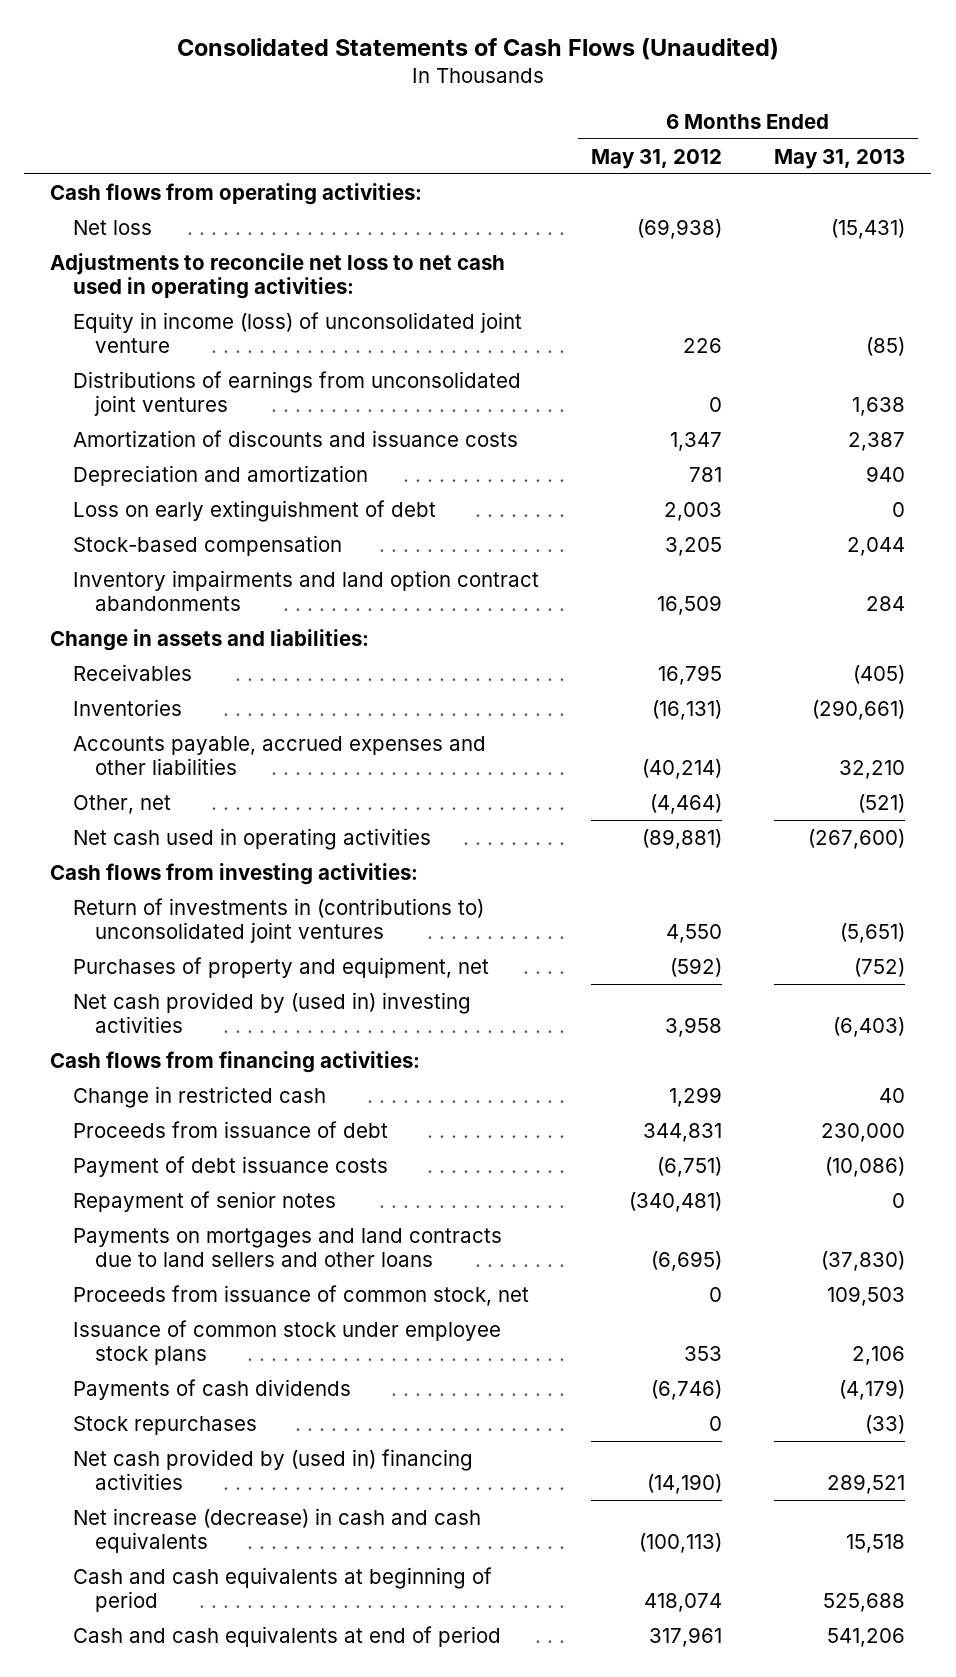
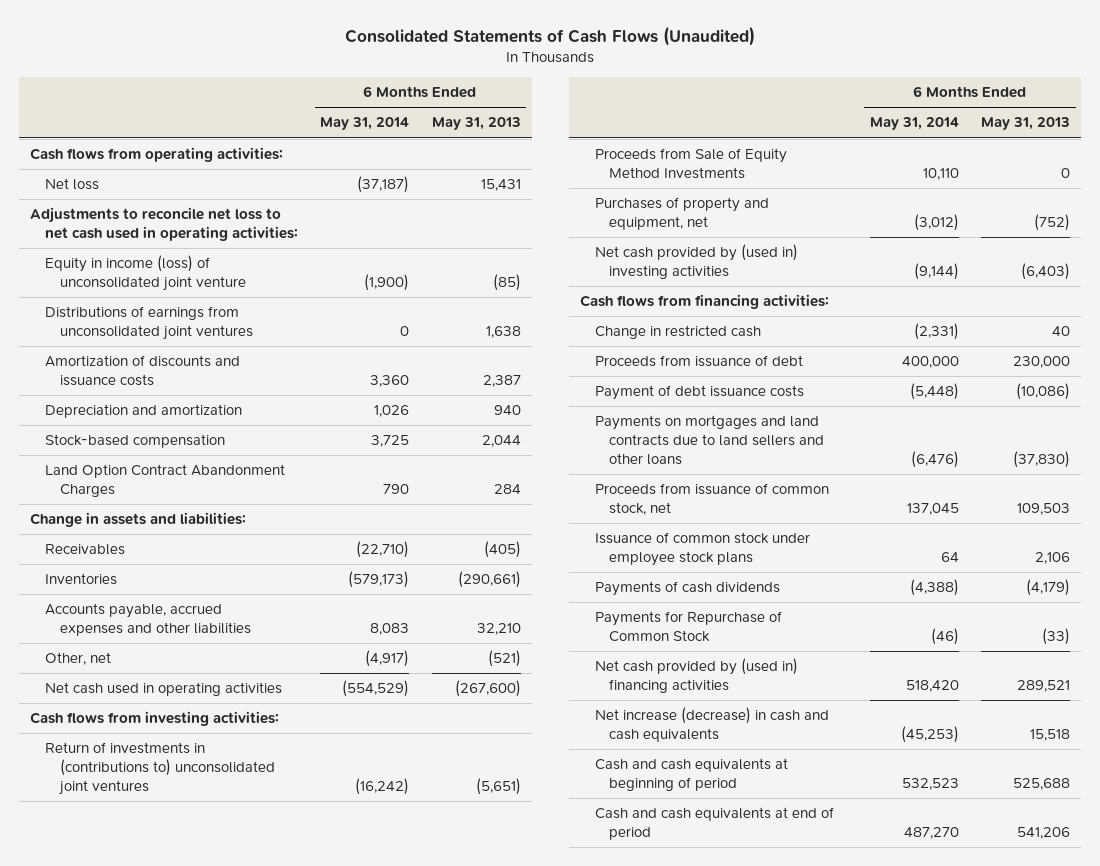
[590,148,722,169] May 31, 2012 -> none
none -> [320,117,410,131] May 31, 2014
[831,218,906,239] (15,431) -> [480,179,521,192] 15,431
[72,499,436,522] Loss on early extinguishment of debt -> none
[72,569,539,612] Inventory impairments and land option contract abandonments -> [44,464,285,498] Land Option Contract Abandonment Charges
none -> [594,148,787,180] Proceeds from Sale of Equity Method Investments
[72,1190,336,1212] Repayment of senior notes -> none
[72,1415,257,1435] Stock repurchases -> [594,611,782,643] Payments for Repurchase of Common Stock

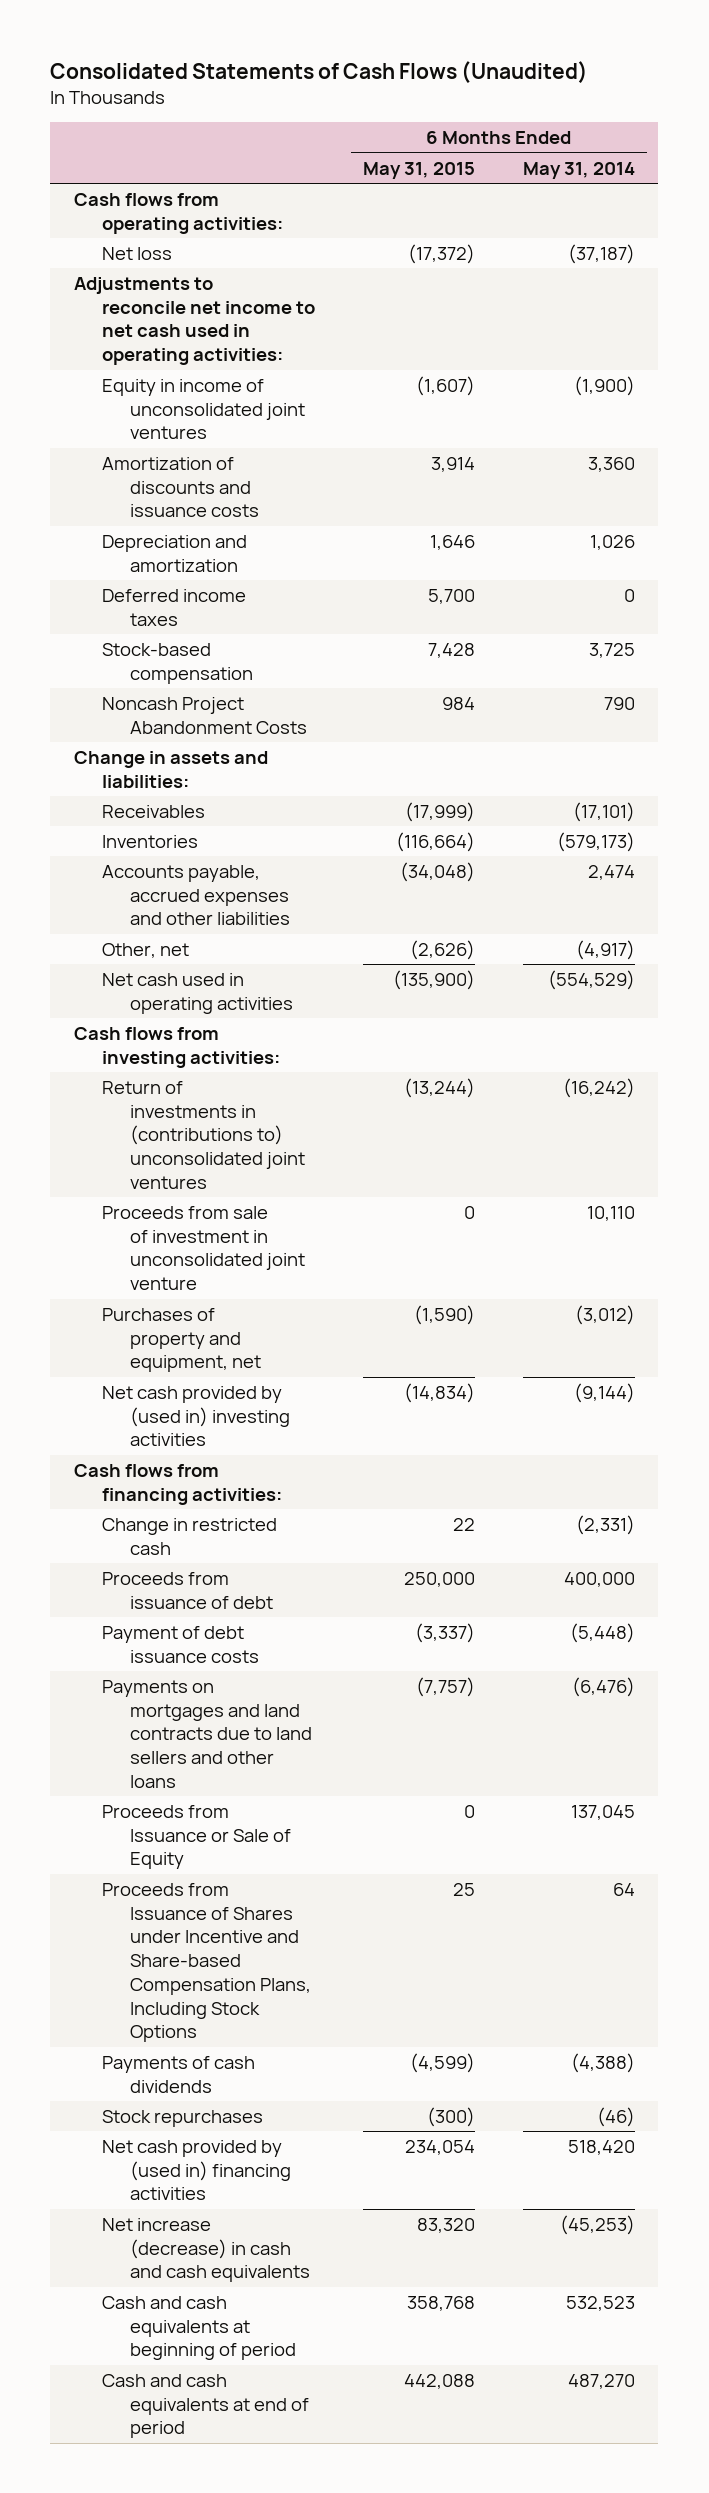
[431,117,521,131] May 31, 2013 -> none
none -> [362,161,475,179] May 31, 2015
[44,306,253,341] Distributions of earnings from unconsolidated joint ventures -> none
[30,207,298,242] Adjustments to reconcile net loss to net cash used in operating activities: -> [74,276,315,366] Adjustments to reconcile net income to net cash used in operating activities:
[44,255,246,292] Equity in income (loss) of unconsolidated joint venture -> [101,378,305,440] Equity in income of unconsolidated joint ventures
none -> [101,588,246,626] Deferred income taxes
[44,464,285,498] Land Option Contract Abandonment Charges -> none
none -> [101,696,307,734] Noncash Project Abandonment Costs
[356,541,410,559] (22,710) -> [572,801,635,822] (17,101)
[370,623,410,636] 8,083 -> [587,864,635,880] 2,474
[594,148,787,180] Proceeds from Sale of Equity Method Investments -> [101,1205,305,1291] Proceeds from sale of investment in unconsolidated joint venture
[594,483,829,516] Proceeds from issuance of common stock, net -> [101,1804,291,1870] Proceeds from Issuance or Sale of Equity
[594,532,810,567] Issuance of common stock under employee stock plans -> [101,1882,311,2043] Proceeds from Issuance of Shares under Incentive and Share-based Compensation Plans, Including Stock Options
[594,611,782,643] Payments for Repurchase of Common Stock -> [101,2109,263,2127] Stock repurchases

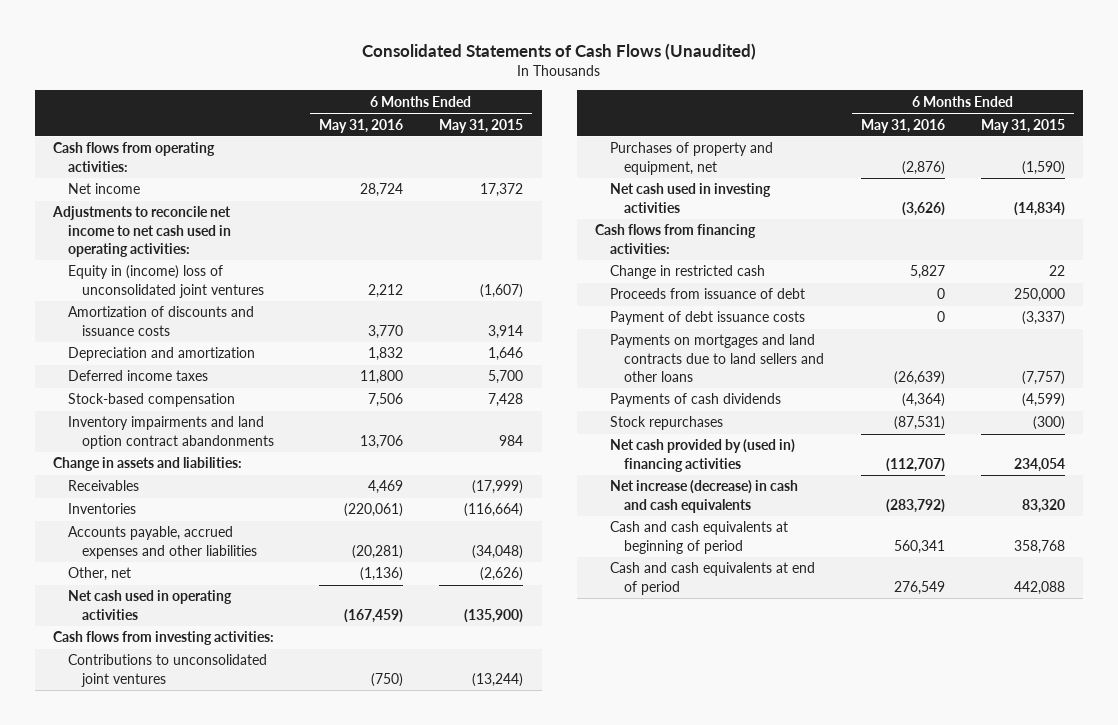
[522,161,635,179] May 31, 2014 -> none
none -> [318,118,403,133] May 31, 2016
[101,246,172,260] Net loss -> [67,183,140,195] Net income
[407,243,475,264] (17,372) -> [480,183,524,198] 17,372
[101,378,305,440] Equity in income of unconsolidated joint ventures -> [67,265,265,298] Equity in (income) loss of unconsolidated joint ventures
[101,696,307,734] Noncash Project Abandonment Costs -> [67,416,275,449] Inventory impairments and land option contract abandonments
[101,1205,305,1291] Proceeds from sale of investment in unconsolidated joint venture -> none
[101,1080,305,1189] Return of investments in (contributions to) unconsolidated joint ventures -> [67,654,267,687] Contributions to unconsolidated joint ventures
[101,1385,290,1447] Net cash provided by (used in) investing activities -> [609,183,771,213] Net cash used in investing activities
[101,1804,291,1870] Proceeds from Issuance or Sale of Equity -> none
[101,1882,311,2043] Proceeds from Issuance of Shares under Incentive and Share-based Compensation Plans, Including Stock Options -> none

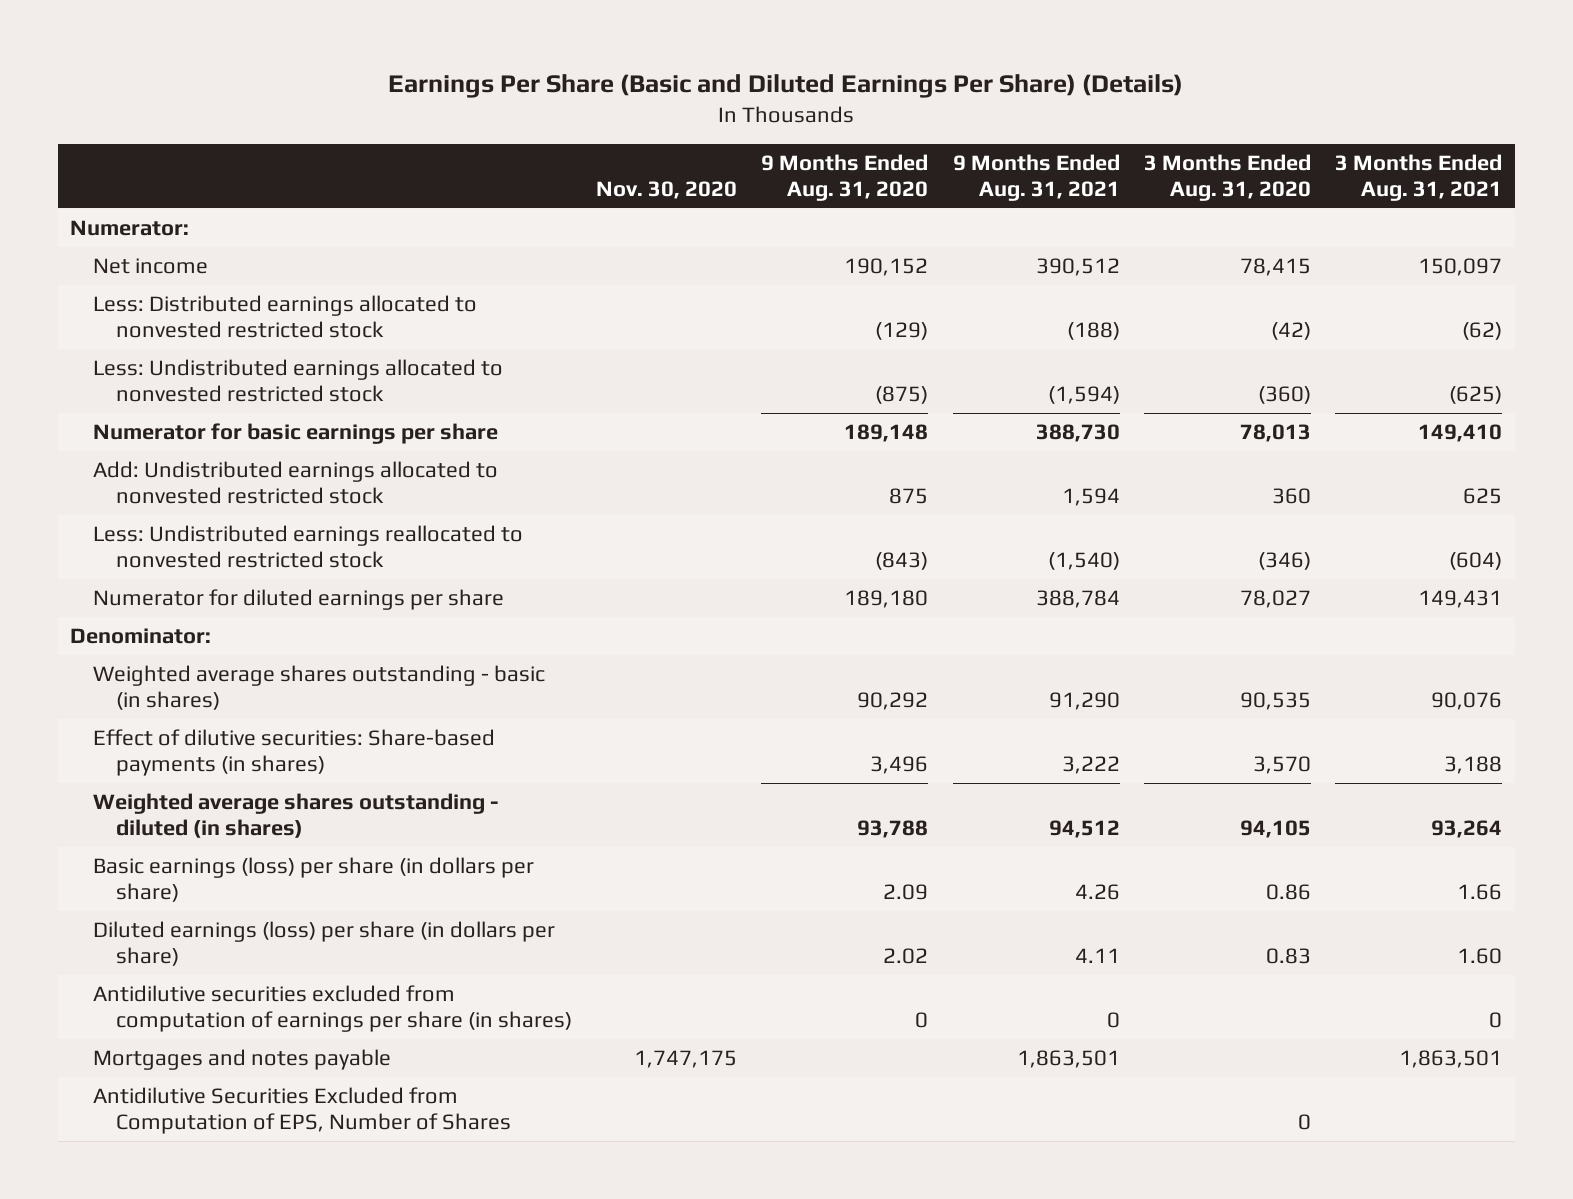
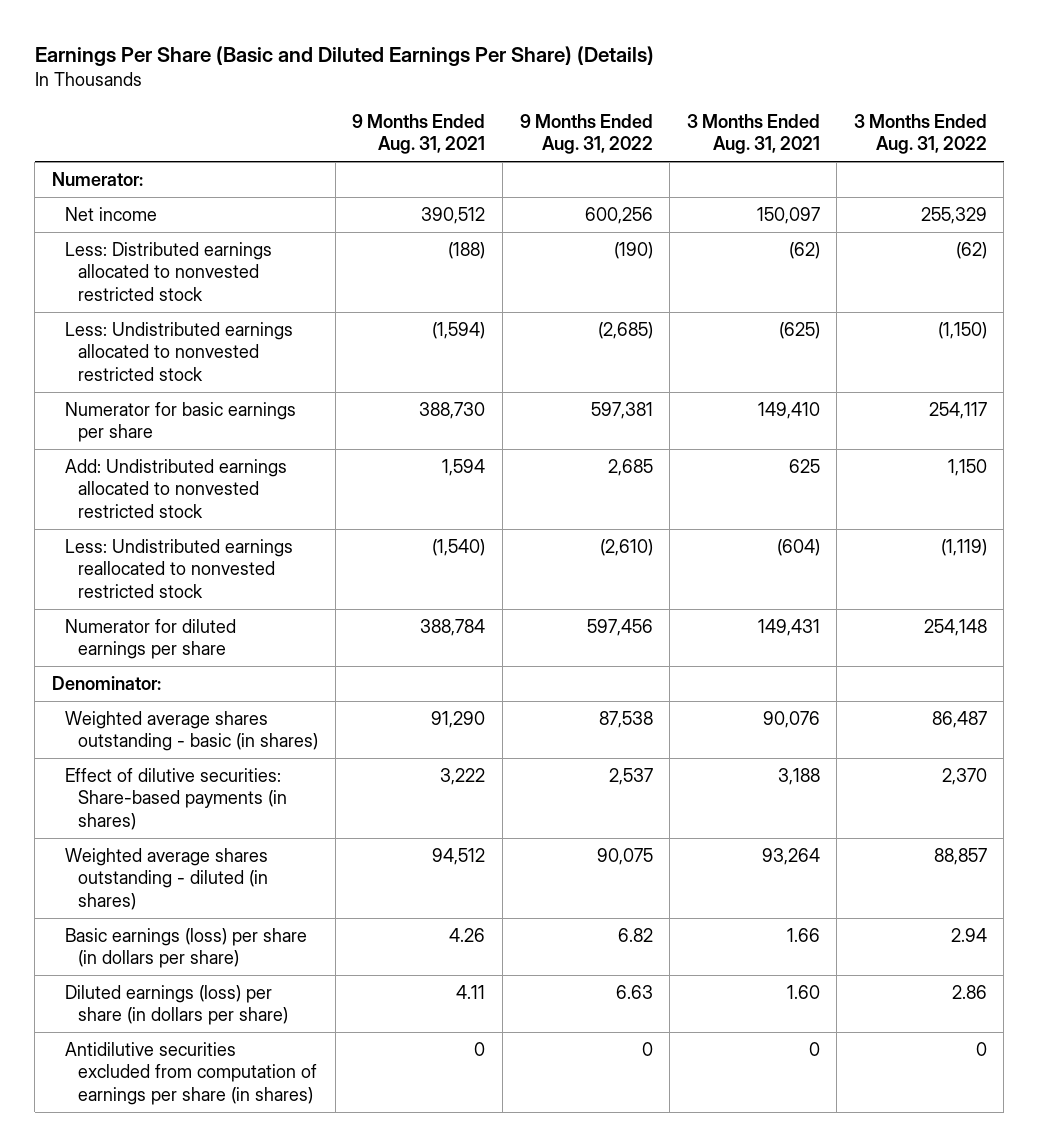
[595,181,737,200] Nov. 30, 2020 -> none
[761,154,929,202] 9 Months Ended Aug. 31, 2020 -> none
[1144,154,1312,202] 3 Months Ended Aug. 31, 2020 -> none
none -> [519,113,653,155] 9 Months Ended Aug. 31, 2022
none -> [853,113,987,155] 3 Months Ended Aug. 31, 2022
[92,1049,391,1071] Mortgages and notes payable -> none
[92,1087,511,1134] Antidilutive Securities Excluded from Computation of EPS, Number of Shares -> none

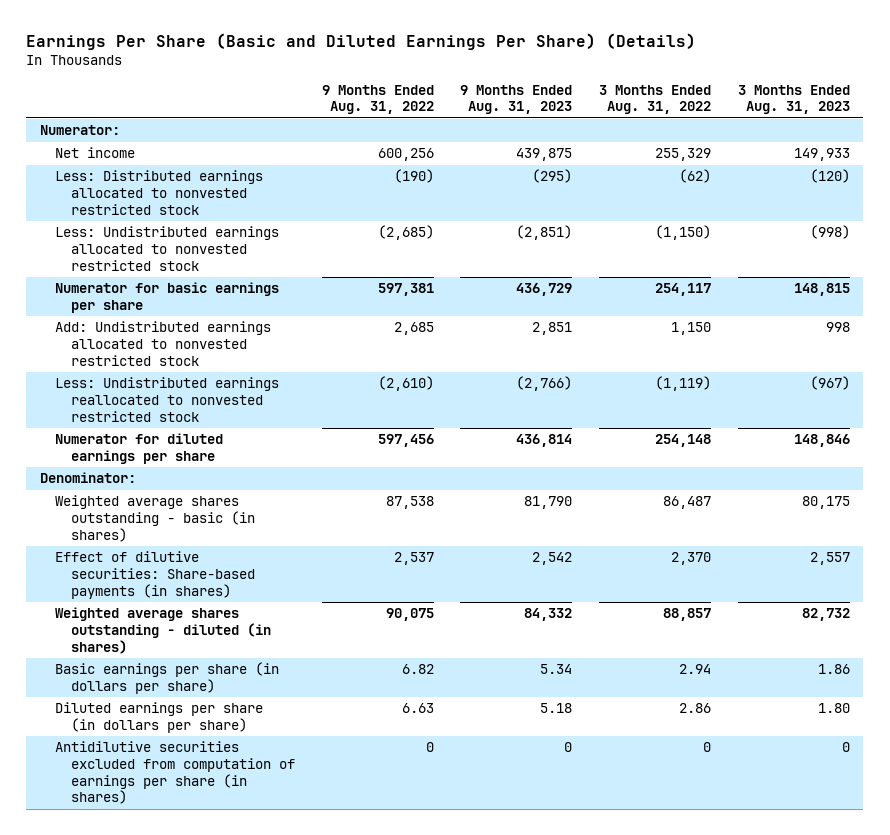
[352,113,486,155] 9 Months Ended Aug. 31, 2021 -> none
[686,113,820,155] 3 Months Ended Aug. 31, 2021 -> none
none -> [460,84,573,115] 9 Months Ended Aug. 31, 2023
none -> [737,84,850,115] 3 Months Ended Aug. 31, 2023
[64,927,307,969] Basic earnings (loss) per share (in dollars per share) -> [55,662,280,694] Basic earnings per share (in dollars per share)
[64,984,289,1026] Diluted earnings (loss) per share (in dollars per share) -> [55,702,264,733] Diluted earnings per share (in dollars per share)

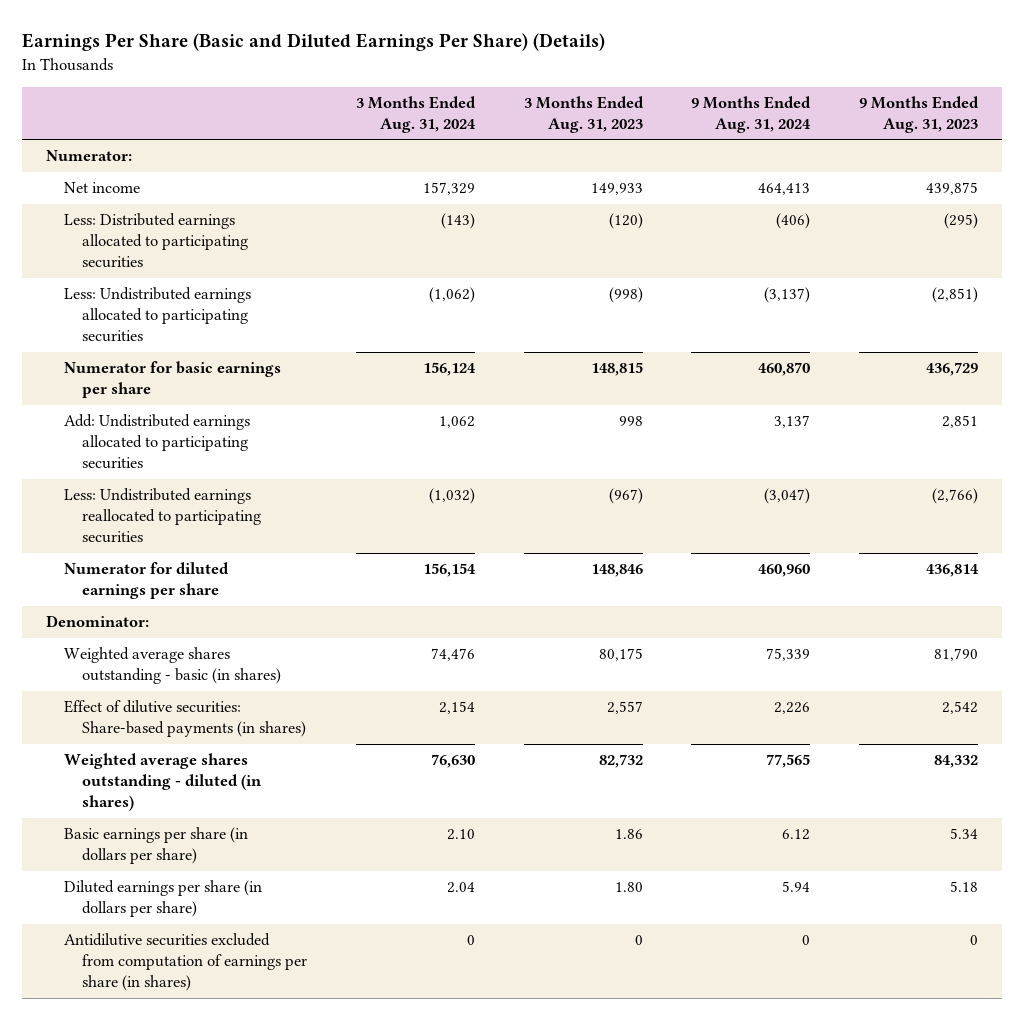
[321,84,434,115] 9 Months Ended Aug. 31, 2022 -> none
[599,84,712,115] 3 Months Ended Aug. 31, 2022 -> none
none -> [355,95,476,133] 3 Months Ended Aug. 31, 2024
none -> [691,95,812,133] 9 Months Ended Aug. 31, 2024
[55,170,264,215] Less: Distributed earnings allocated to nonvested restricted stock -> [64,213,249,269] Less: Distributed earnings allocated to participating securities
[55,226,280,271] Less: Undistributed earnings allocated to nonvested restricted stock -> [64,287,252,343] Less: Undistributed earnings allocated to participating securities
[55,321,272,366] Add: Undistributed earnings allocated to nonvested restricted stock -> [64,414,251,470] Add: Undistributed earnings allocated to participating securities
[55,377,280,422] Less: Undistributed earnings reallocated to nonvested restricted stock -> [64,488,262,544] Less: Undistributed earnings reallocated to participating securities

